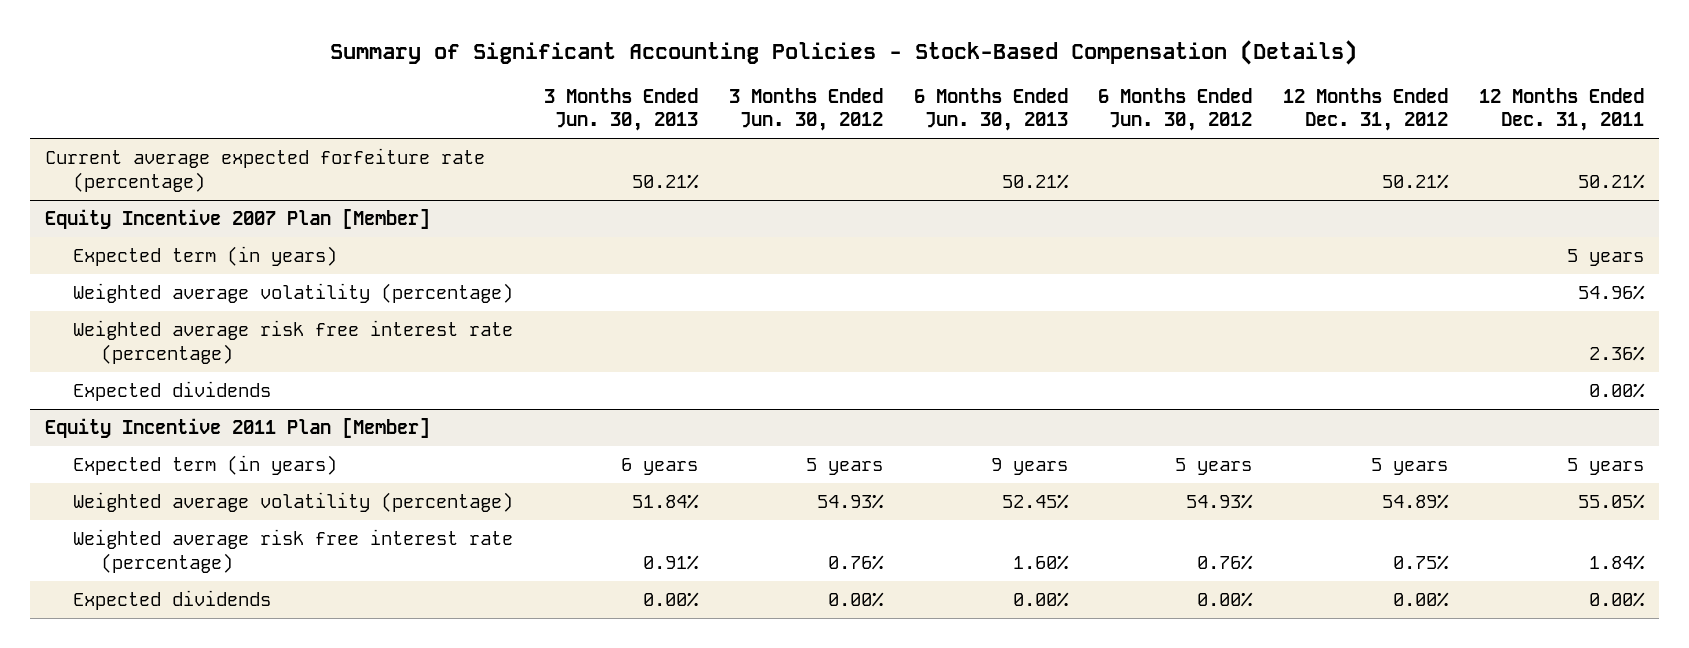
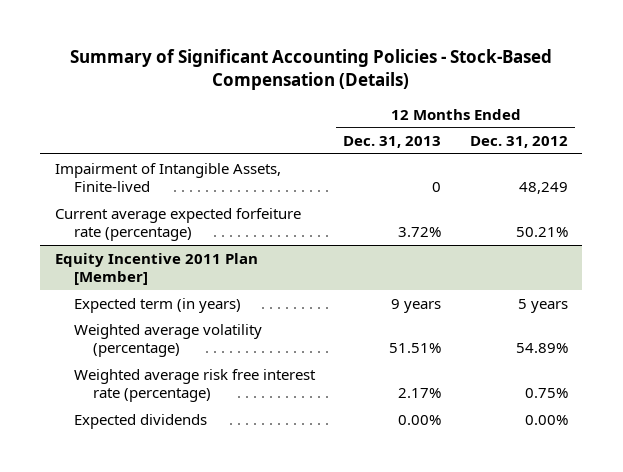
[544,87,699,132] 3 Months Ended Jun. 30, 2013 -> none
[728,87,883,132] 3 Months Ended Jun. 30, 2012 -> none
[913,87,1068,132] 6 Months Ended Jun. 30, 2013 -> none
[1098,87,1253,132] 6 Months Ended Jun. 30, 2012 -> none
[1478,87,1644,132] 12 Months Ended Dec. 31, 2011 -> none
none -> [343,135,442,148] Dec. 31, 2013
none -> [54,162,281,192] Impairment of Intangible Assets, Finite-lived
[45,209,431,230] Equity Incentive 2007 Plan [Member] -> none
[73,246,338,267] Expected term (in years) -> none
[73,283,514,304] Weighted average volatility (percentage) -> none
[73,320,514,364] Weighted average risk free interest rate (percentage) -> none
[73,381,272,402] Expected dividends -> none

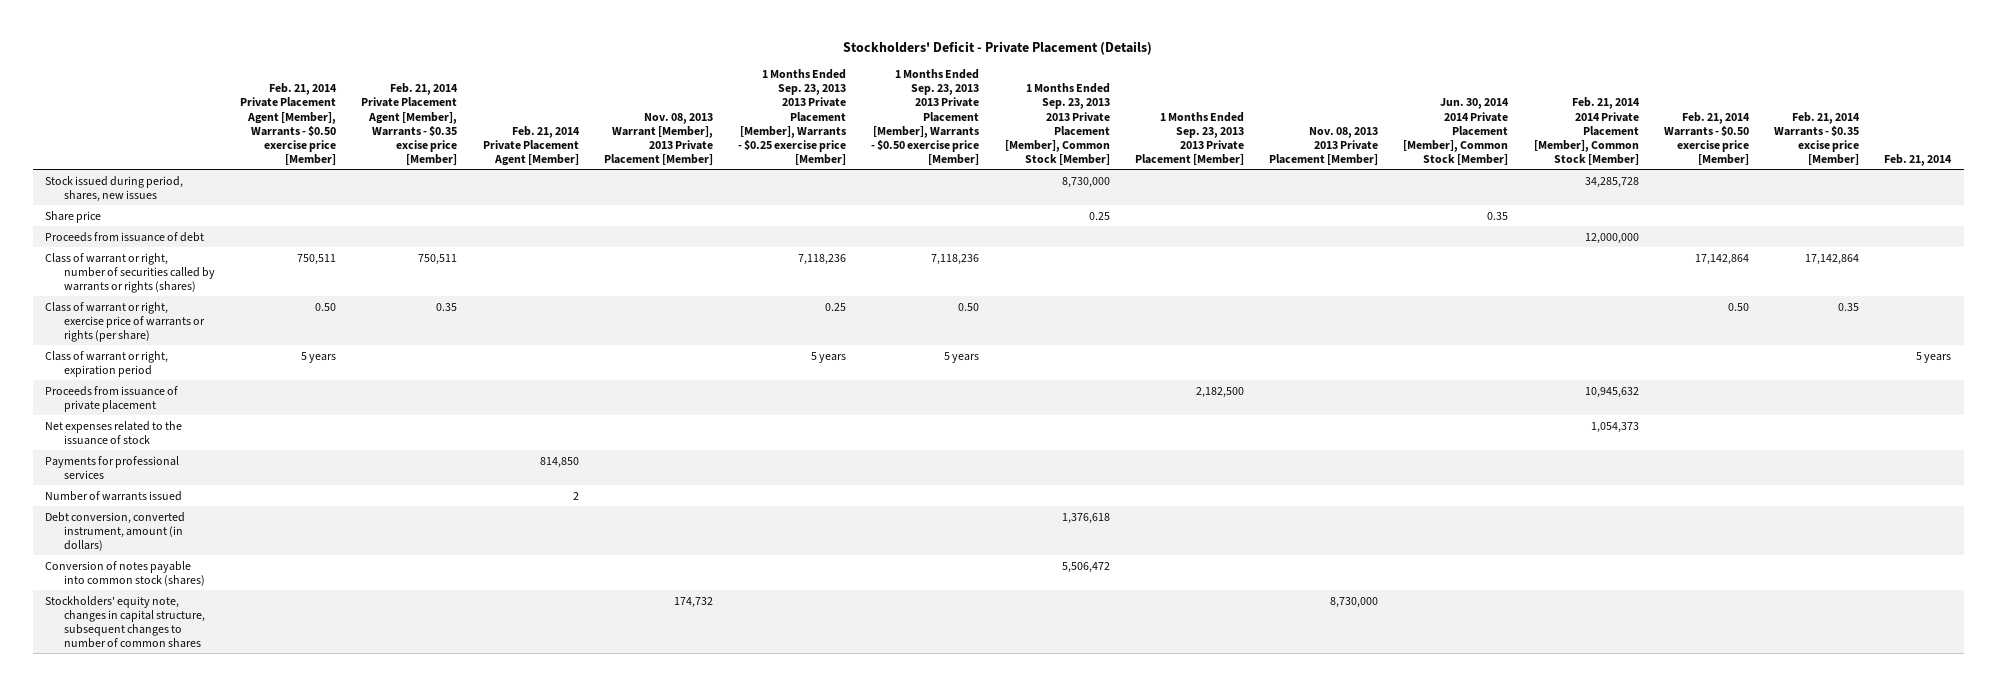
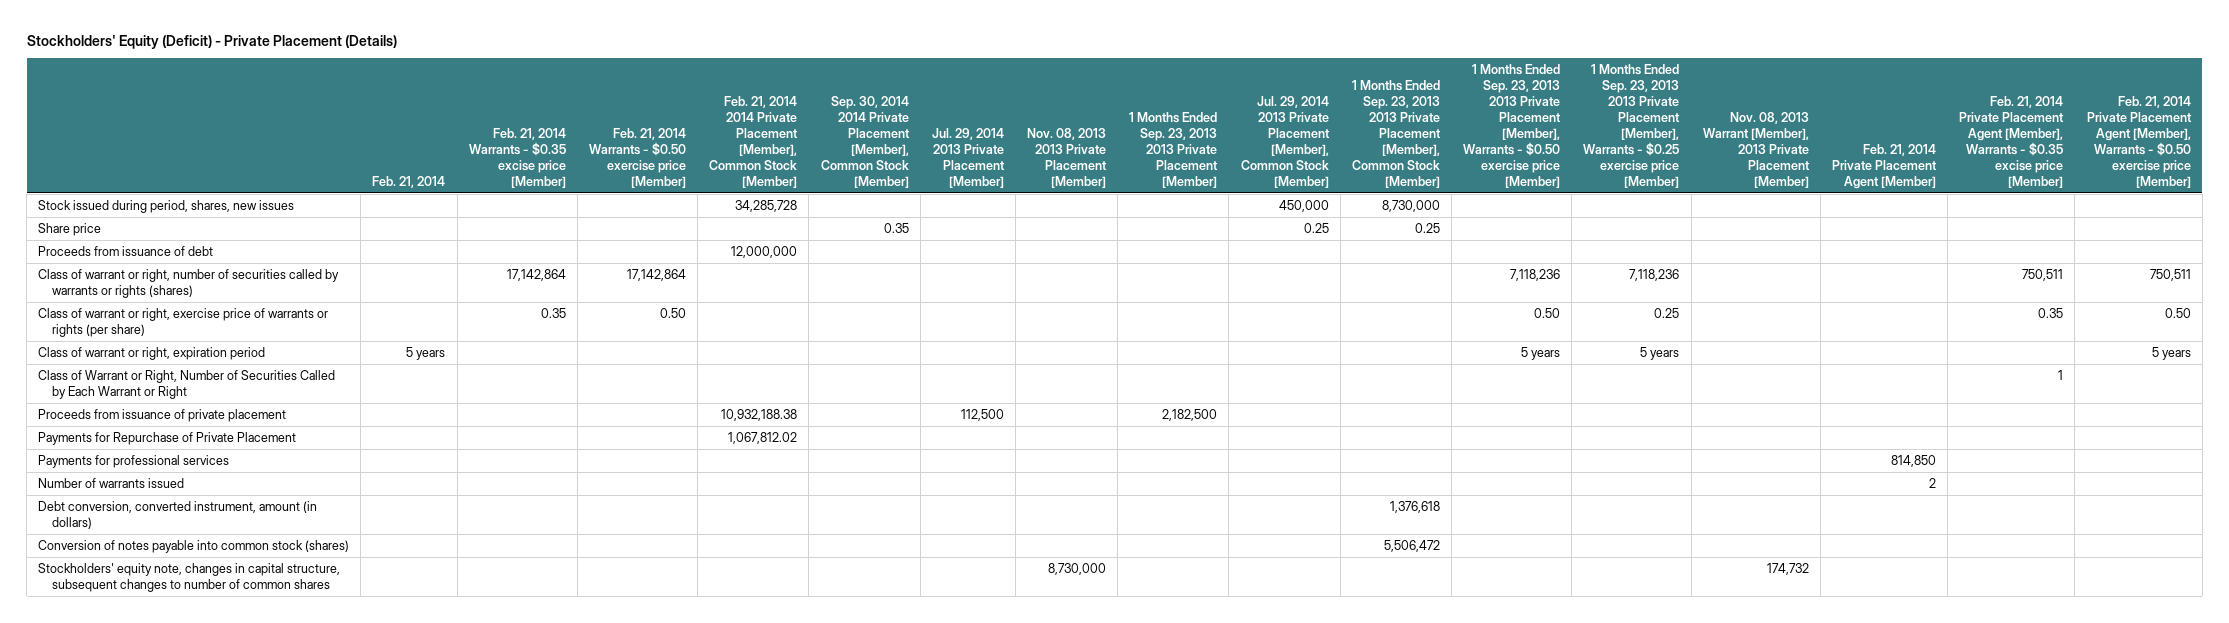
[843,40,1153,55] Stockholders' Deficit - Private Placement (Details) -> [26,34,397,49] Stockholders' Equity (Deficit) - Private Placement (Details)
[1403,98,1510,165] Jun. 30, 2014 2014 Private Placement [Member], Common Stock [Member] -> none
none -> [820,95,910,188] Sep. 30, 2014 2014 Private Placement [Member], Common Stock [Member]
none -> [931,127,1005,188] Jul. 29, 2014 2013 Private Placement [Member]
none -> [1240,95,1330,188] Jul. 29, 2014 2013 Private Placement [Member], Common Stock [Member]
[45,420,183,445] Net expenses related to the issuance of stock -> none
none -> [38,369,336,399] Class of Warrant or Right, Number of Securities Called by Each Warrant or Right
[1584,386,1639,398] 10,945,632 -> [721,408,798,421] 10,932,188.38
none -> [38,431,297,445] Payments for Repurchase of Private Placement

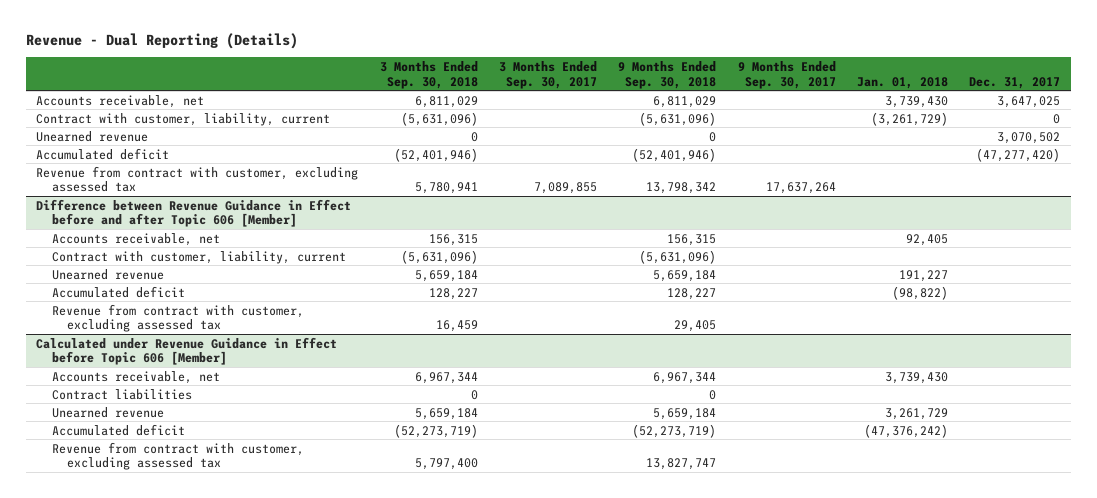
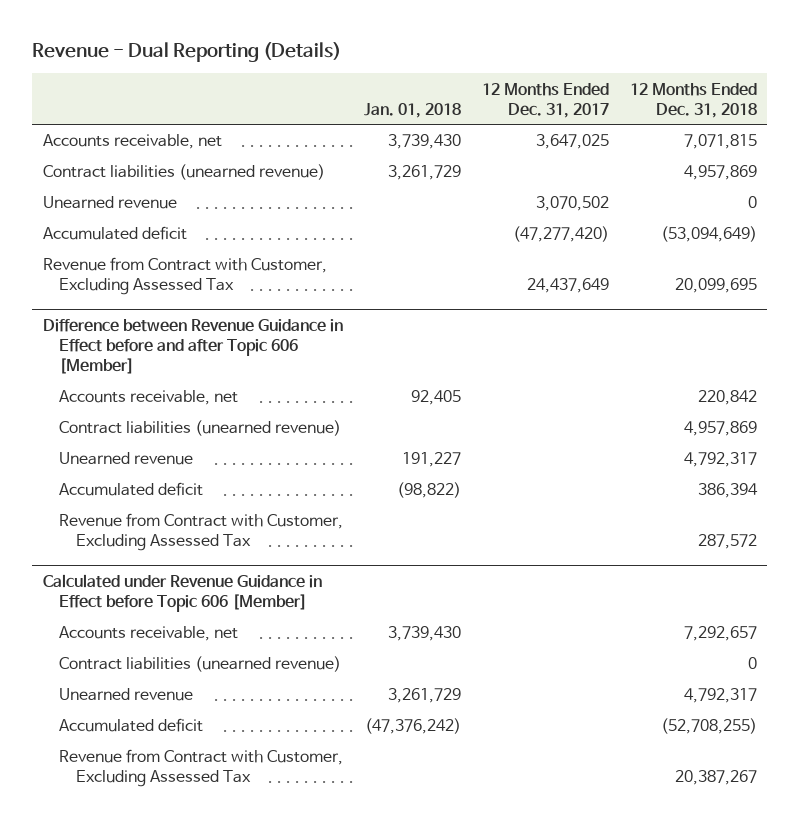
[379,60,478,89] 3 Months Ended Sep. 30, 2018 -> none
[499,60,598,89] 3 Months Ended Sep. 30, 2017 -> none
[618,60,717,89] 9 Months Ended Sep. 30, 2018 -> none
[737,60,836,89] 9 Months Ended Sep. 30, 2017 -> none
[969,76,1061,89] Dec. 31, 2017 -> none
none -> [481,82,609,118] 12 Months Ended Dec. 31, 2017
none -> [629,82,757,118] 12 Months Ended Dec. 31, 2018
[36,112,331,126] Contract with customer, liability, current -> none
none -> [42,164,325,181] Contract liabilities (unearned revenue)
[36,165,359,193] Revenue from contract with customer, excluding assessed tax -> [42,257,327,296] Revenue from Contract with Customer, Excluding Assessed Tax
[51,250,346,264] Contract with customer, liability, current -> none
none -> [59,420,342,437] Contract liabilities (unearned revenue)
[51,303,304,333] Revenue from contract with customer, excluding assessed tax -> [59,513,344,552] Revenue from Contract with Customer, Excluding Assessed Tax
[51,388,192,400] Contract liabilities -> [59,656,342,673] Contract liabilities (unearned revenue)
[51,441,304,471] Revenue from contract with customer, excluding assessed tax -> [59,749,344,788] Revenue from Contract with Customer, Excluding Assessed Tax

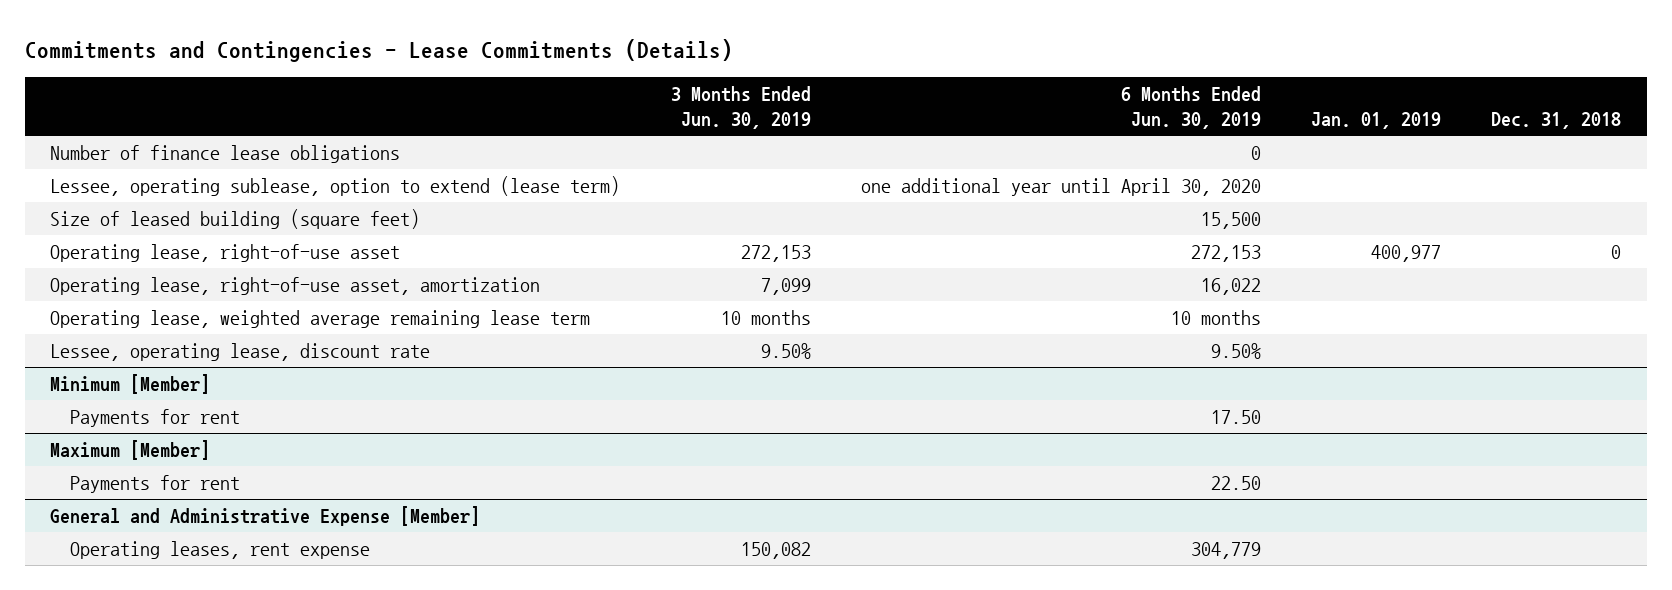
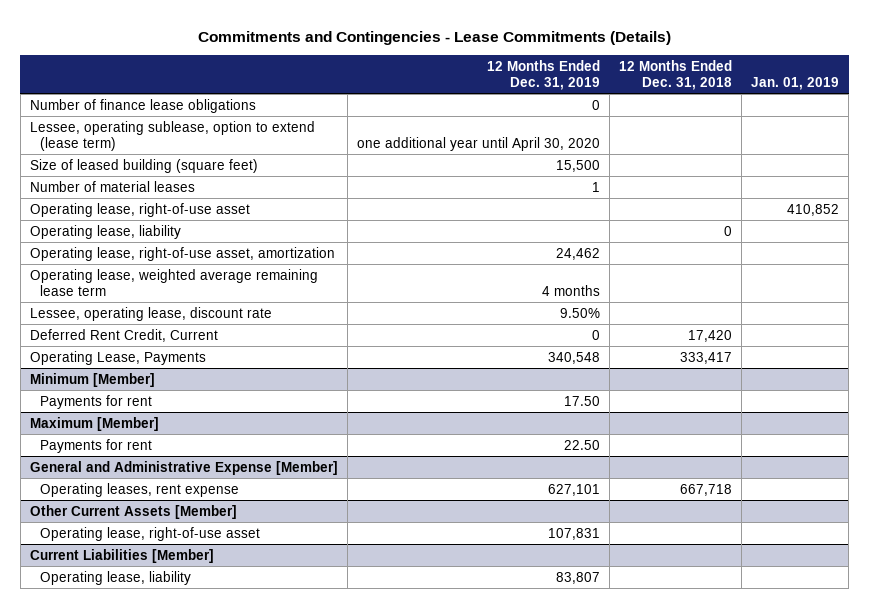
[670,85,811,130] 3 Months Ended Jun. 30, 2019 -> none
[1120,85,1261,130] 6 Months Ended Jun. 30, 2019 -> none
[1491,112,1622,130] Dec. 31, 2018 -> none
none -> [486,59,600,91] 12 Months Ended Dec. 31, 2019
none -> [619,59,733,91] 12 Months Ended Dec. 31, 2018
none -> [29,180,195,192] Number of material leases
[1371,244,1442,262] 400,977 -> [787,203,840,216] 410,852
none -> [29,224,181,239] Operating lease, liability
none -> [29,328,218,342] Deferred Rent Credit, Current
none -> [29,350,206,365] Operating Lease, Payments
none -> [29,504,237,519] Other Current Assets [Member]
none -> [40,526,261,541] Operating lease, right-of-use asset
none -> [29,548,214,563] Current Liabilities [Member]
none -> [40,570,192,585] Operating lease, liability

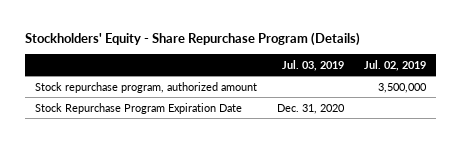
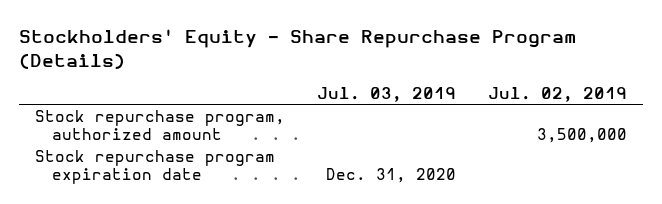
[35,102,243,114] Stock Repurchase Program Expiration Date -> [35,149,276,184] Stock repurchase program expiration date

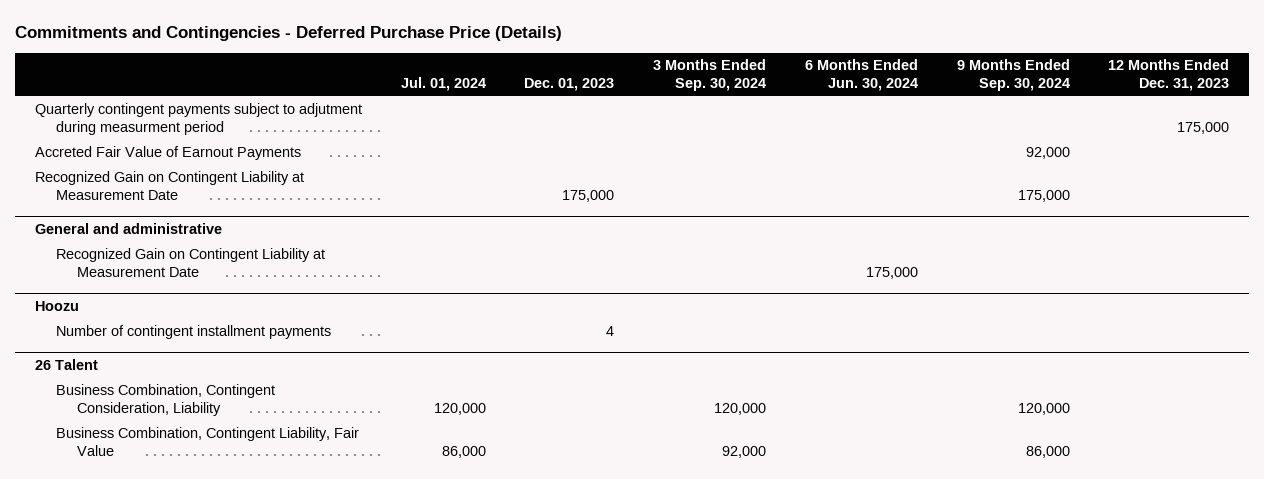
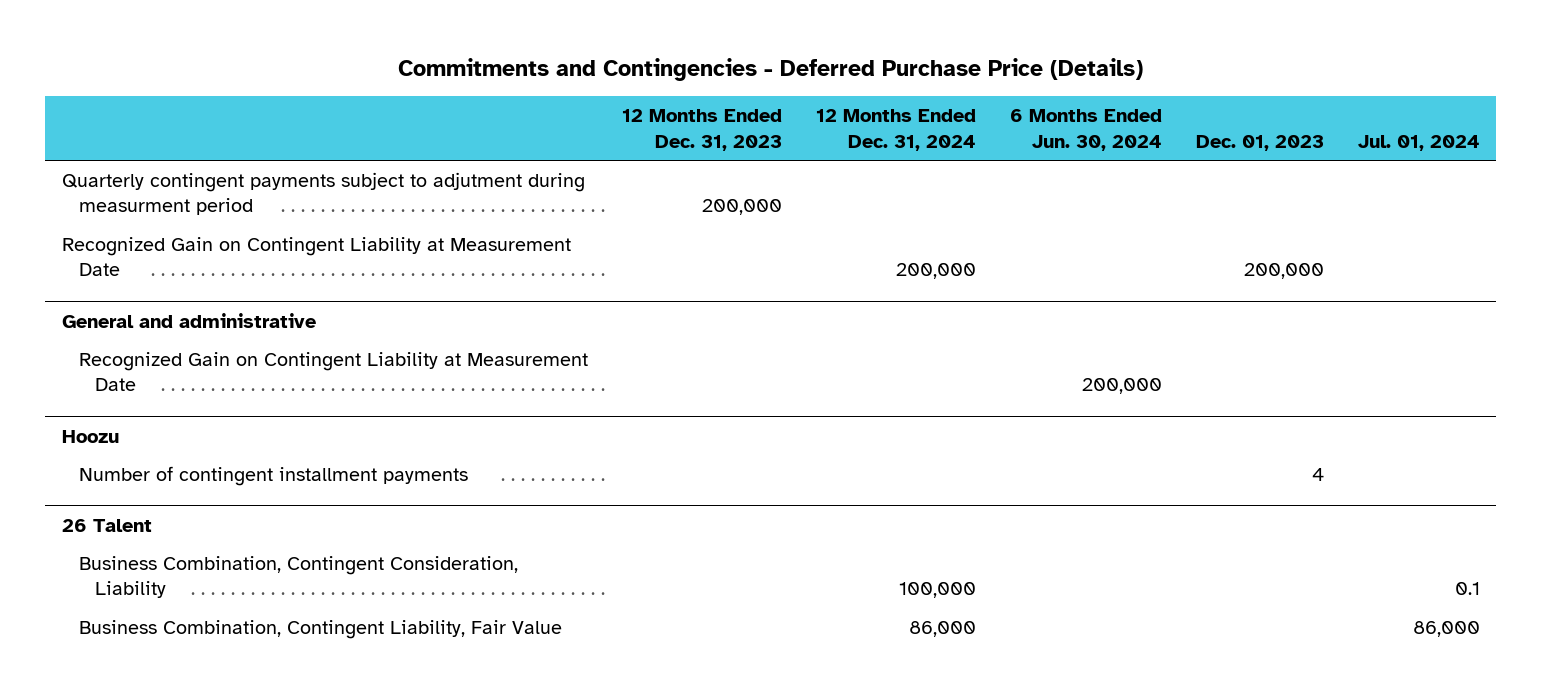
[653,59,767,92] 3 Months Ended Sep. 30, 2024 -> none
[956,59,1070,92] 9 Months Ended Sep. 30, 2024 -> none
none -> [815,109,976,151] 12 Months Ended Dec. 31, 2024
[34,146,301,161] Accreted Fair Value of Earnout Payments -> none
[1177,122,1230,135] 175,000 -> [701,199,782,216] 200,000
[562,190,615,203] 175,000 -> [1243,263,1324,280] 200,000
[865,267,918,280] 175,000 -> [1081,378,1162,395] 200,000
[433,403,486,416] 120,000 -> [1454,582,1480,596] 0.1

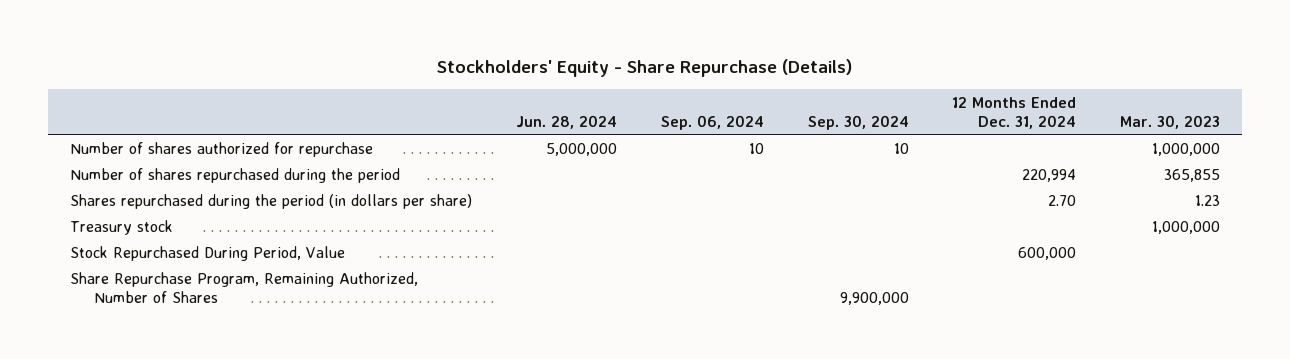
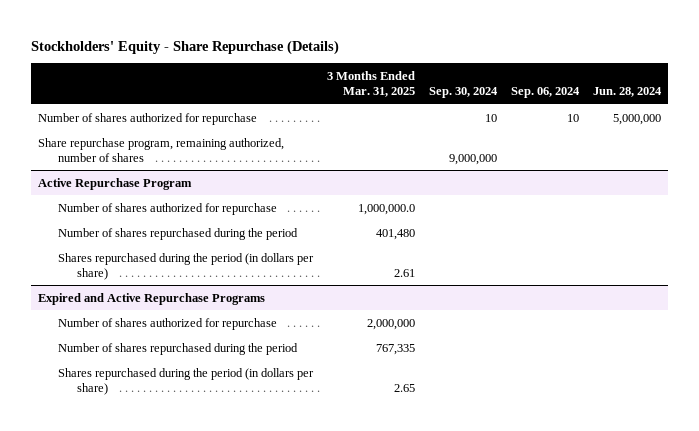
[952,96,1077,129] 12 Months Ended Dec. 31, 2024 -> none
[1120,114,1221,129] Mar. 30, 2023 -> none
none -> [326,71,415,98] 3 Months Ended Mar. 31, 2025
[70,167,401,183] Number of shares repurchased during the period -> none
[70,193,473,209] Shares repurchased during the period (in dollars per share) -> none
[70,219,174,235] Treasury stock -> none
[70,245,346,261] Stock Repurchased During Period, Value -> none
[70,271,419,303] Share Repurchase Program, Remaining Authorized, Number of Shares -> [38,137,285,162] Share repurchase program, remaining authorized, number of shares
[839,291,909,305] 9,900,000 -> [448,153,497,165] 9,000,000
none -> [38,177,193,190] Active Repurchase Program
none -> [57,202,277,215] Number of shares authorized for repurchase
none -> [57,227,298,240] Number of shares repurchased during the period
none -> [57,252,314,280] Shares repurchased during the period (in dollars per share)
none -> [38,292,266,305] Expired and Active Repurchase Programs
none -> [57,317,277,330] Number of shares authorized for repurchase
none -> [57,342,298,355] Number of shares repurchased during the period
none -> [57,367,314,395] Shares repurchased during the period (in dollars per share)

